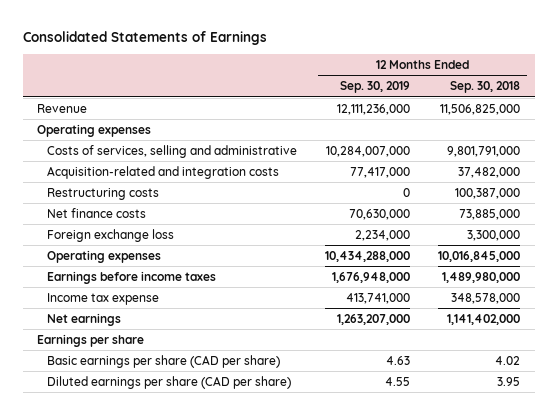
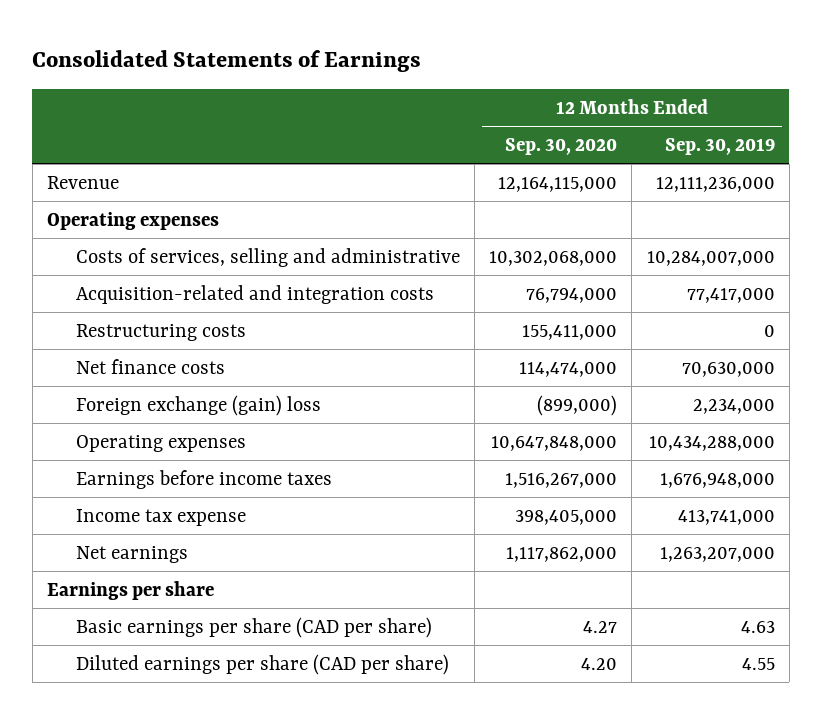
[450,81,521,94] Sep. 30, 2018 -> none
none -> [505,137,618,155] Sep. 30, 2020
[46,228,174,242] Foreign exchange loss -> [76,394,322,416] Foreign exchange (gain) loss

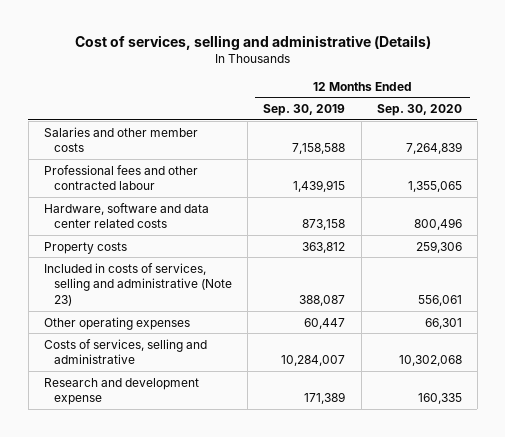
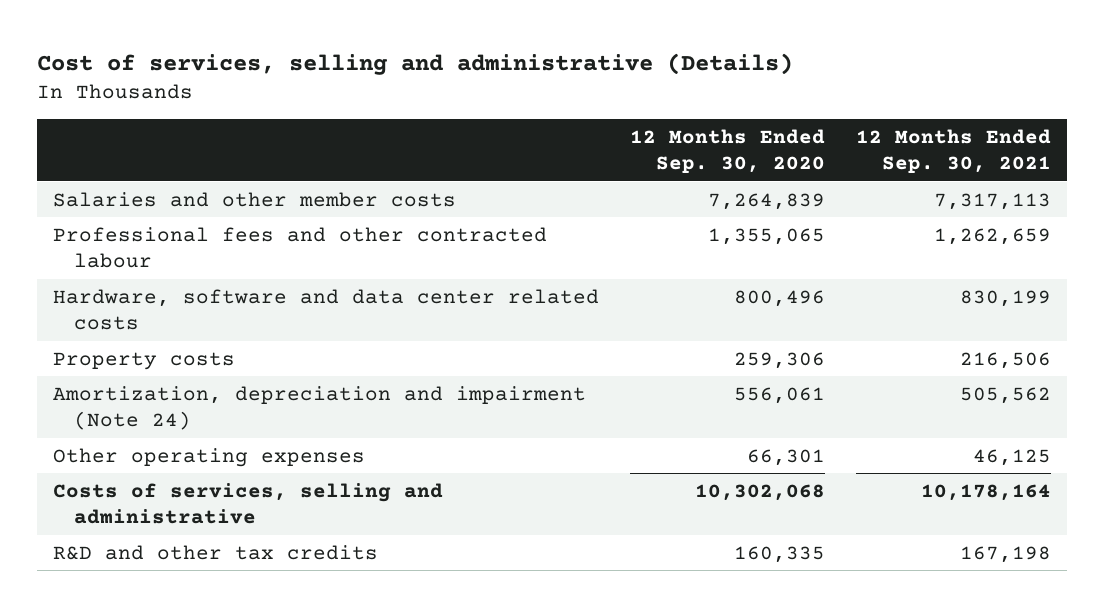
[263,104,346,117] Sep. 30, 2019 -> none
none -> [856,128,1052,174] 12 Months Ended Sep. 30, 2021
[43,262,232,306] Included in costs of services, selling and administrative (Note 23) -> [52,385,586,431] Amortization, depreciation and impairment (Note 24)
[43,377,199,406] Research and development expense -> [52,544,378,560] R&D and other tax credits

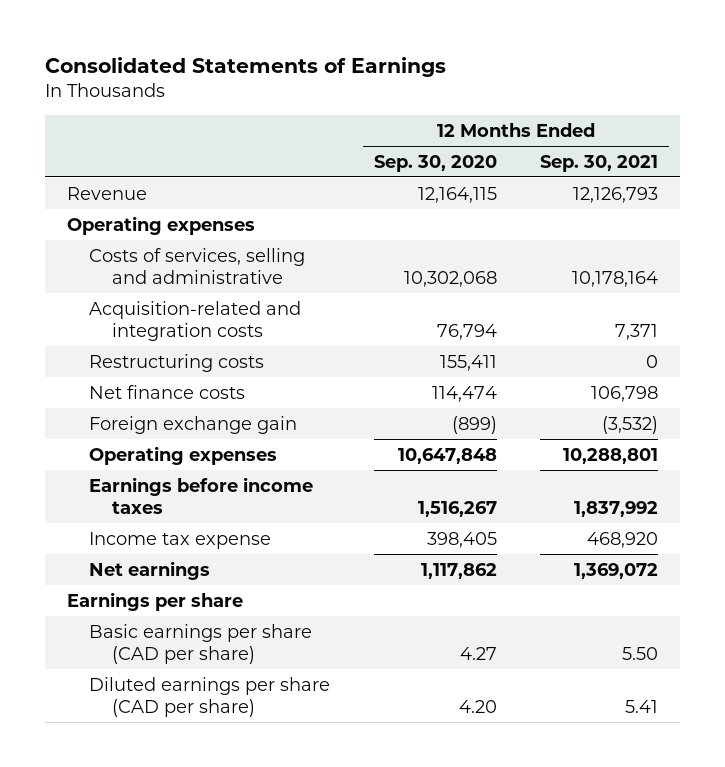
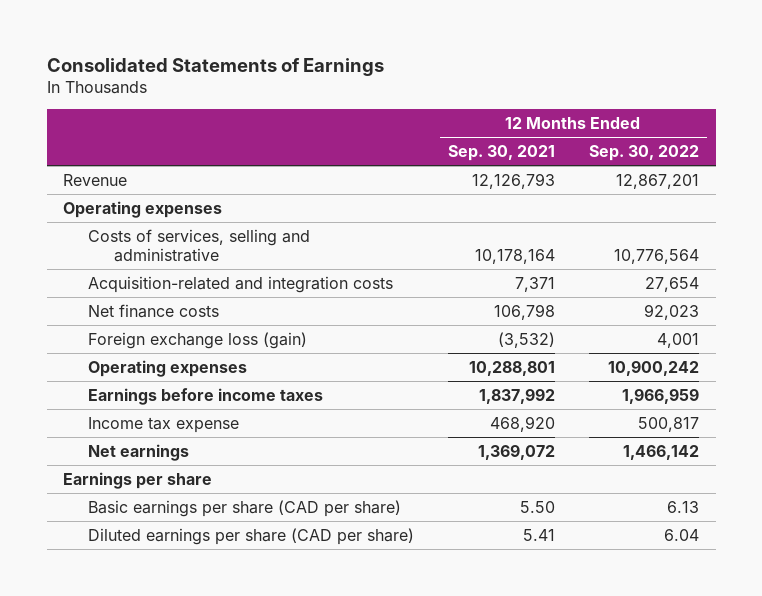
[373,154,497,172] Sep. 30, 2020 -> none
none -> [588,145,699,162] Sep. 30, 2022
[89,353,265,372] Restructuring costs -> none
[89,415,298,434] Foreign exchange gain -> [88,331,308,349] Foreign exchange loss (gain)

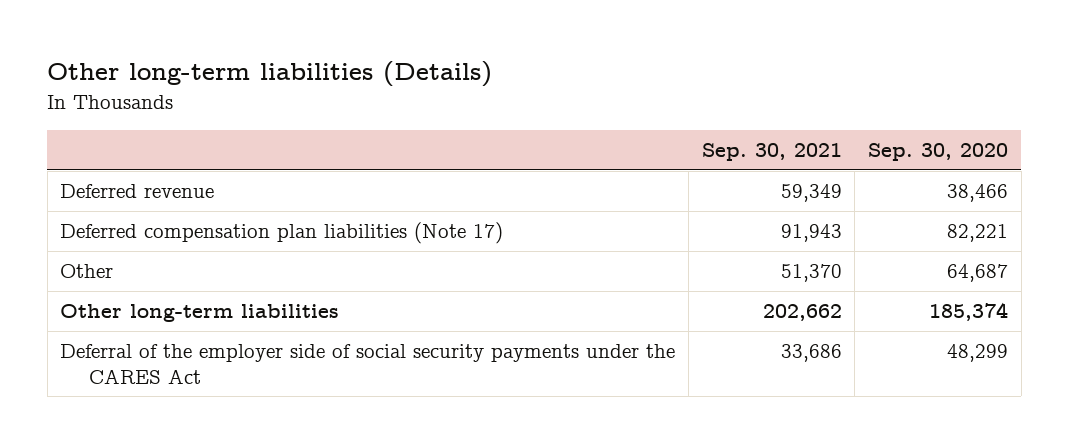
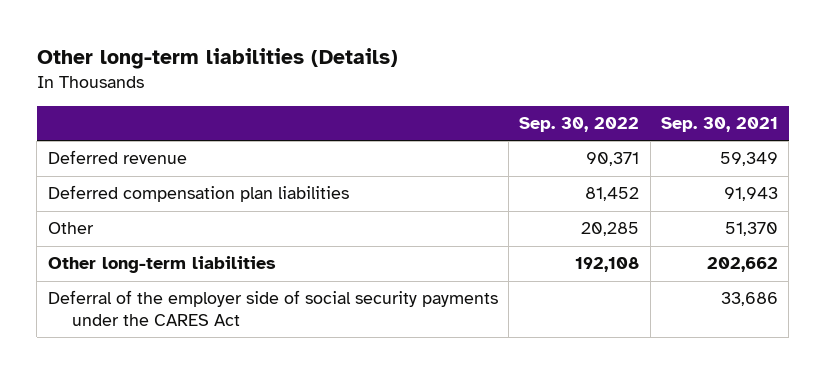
[867,143,1008,162] Sep. 30, 2020 -> none
none -> [519,117,640,133] Sep. 30, 2022
[60,222,504,245] Deferred compensation plan liabilities (Note 17) -> [47,185,349,203] Deferred compensation plan liabilities

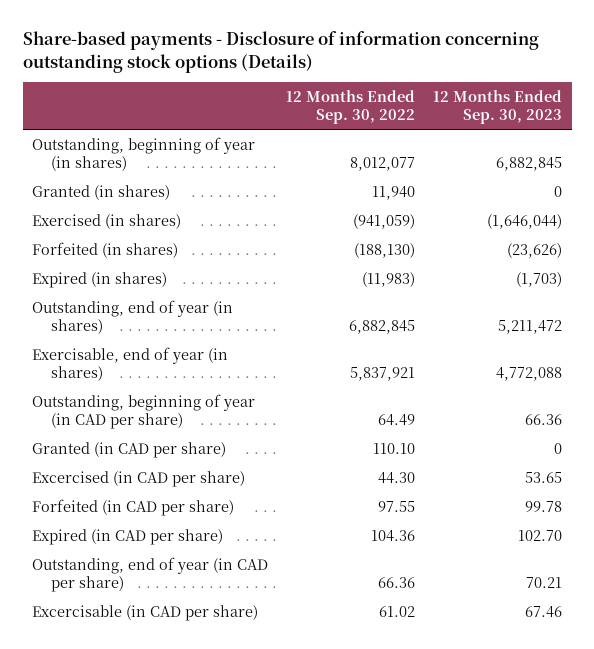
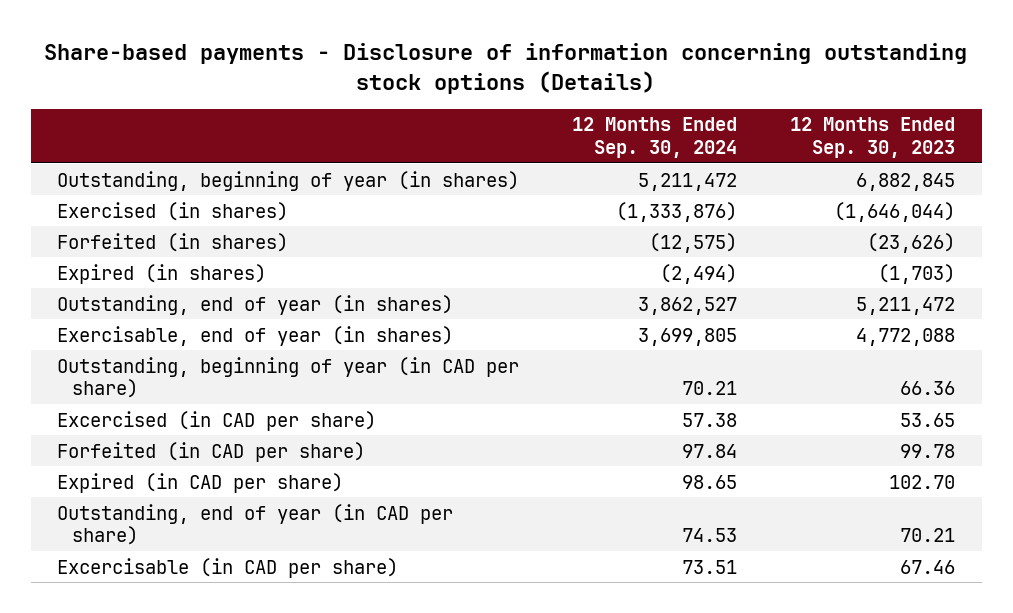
[286,90,416,125] 12 Months Ended Sep. 30, 2022 -> none
none -> [572,117,738,158] 12 Months Ended Sep. 30, 2024
[31,184,170,200] Granted (in shares) -> none
[31,441,226,458] Granted (in CAD per share) -> none

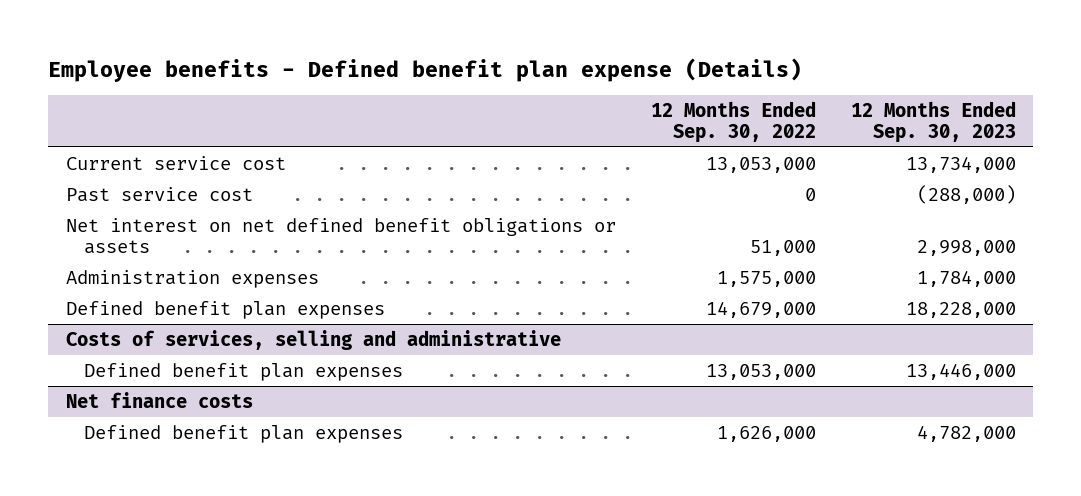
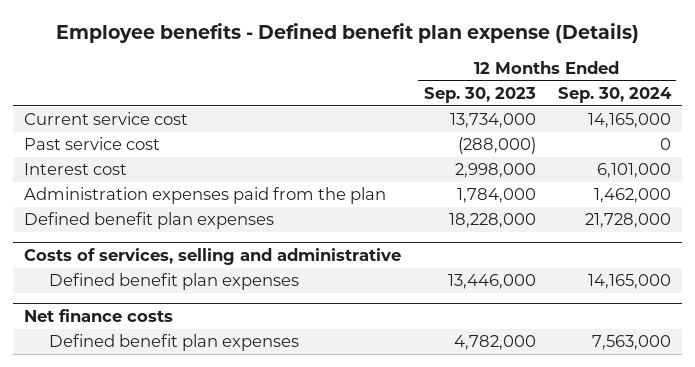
[650,100,816,143] 12 Months Ended Sep. 30, 2022 -> none
none -> [557,87,672,104] Sep. 30, 2024
[65,217,616,254] Net interest on net defined benefit obligations or assets -> [24,163,128,176] Interest cost
[65,269,319,288] Administration expenses -> [24,187,387,205] Administration expenses paid from the plan

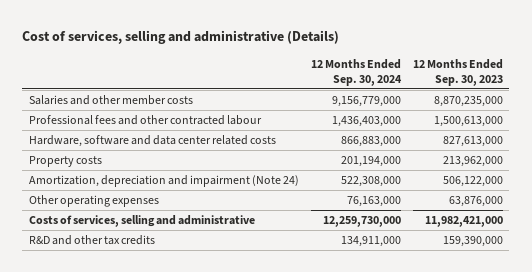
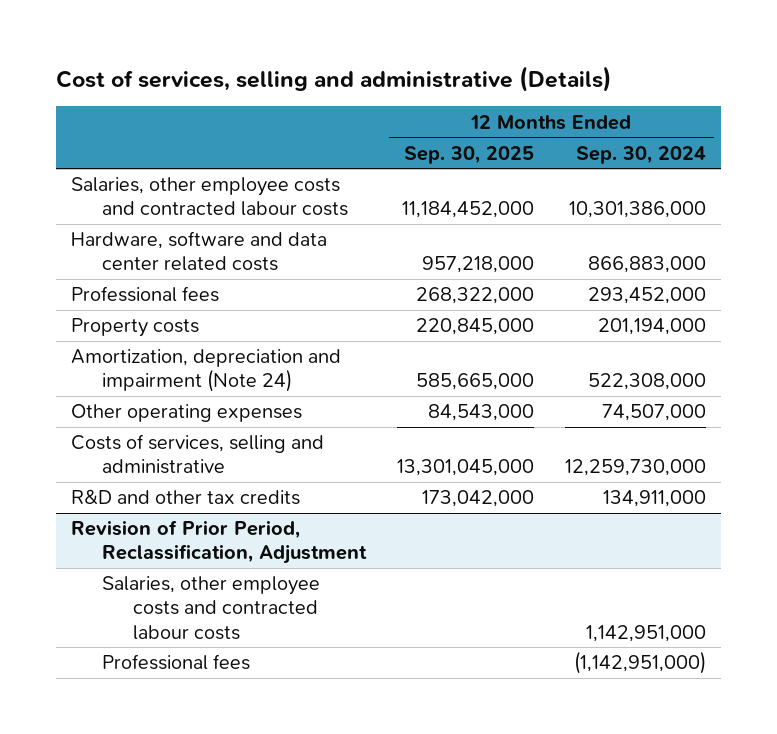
[413,58,504,86] 12 Months Ended Sep. 30, 2023 -> none
none -> [404,145,535,164] Sep. 30, 2025
[28,115,262,126] Professional fees and other contracted labour -> none
[28,95,193,106] Salaries and other member costs -> [71,177,349,217] Salaries, other employee costs and contracted labour costs
[331,96,401,108] 9,156,779,000 -> [568,201,706,219] 10,301,386,000
none -> [71,286,220,303] Professional fees
[346,196,401,208] 76,163,000 -> [601,404,706,422] 74,507,000
none -> [71,520,368,565] Revision of Prior Period, Reclassification, Adjustment
none -> [102,576,321,640] Salaries, other employee costs and contracted labour costs
none -> [102,654,251,671] Professional fees

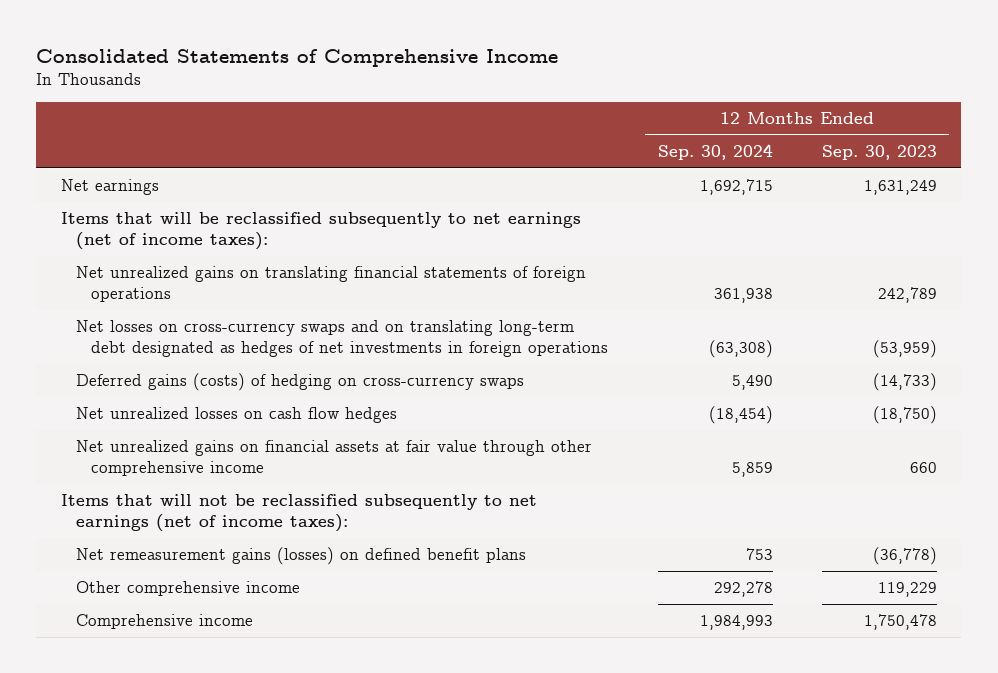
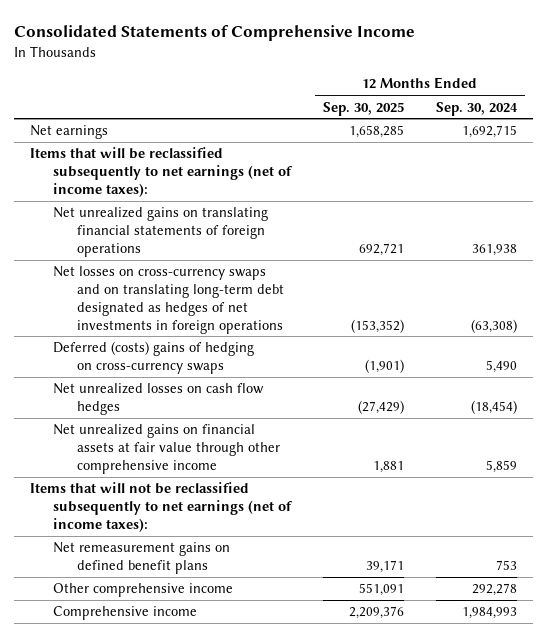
[821,145,937,161] Sep. 30, 2023 -> none
none -> [323,101,405,116] Sep. 30, 2025
[76,373,525,392] Deferred gains (costs) of hedging on cross-currency swaps -> [53,341,255,375] Deferred (costs) gains of hedging on cross-currency swaps
[76,547,527,566] Net remeasurement gains (losses) on defined benefit plans -> [53,542,231,575] Net remeasurement gains on defined benefit plans

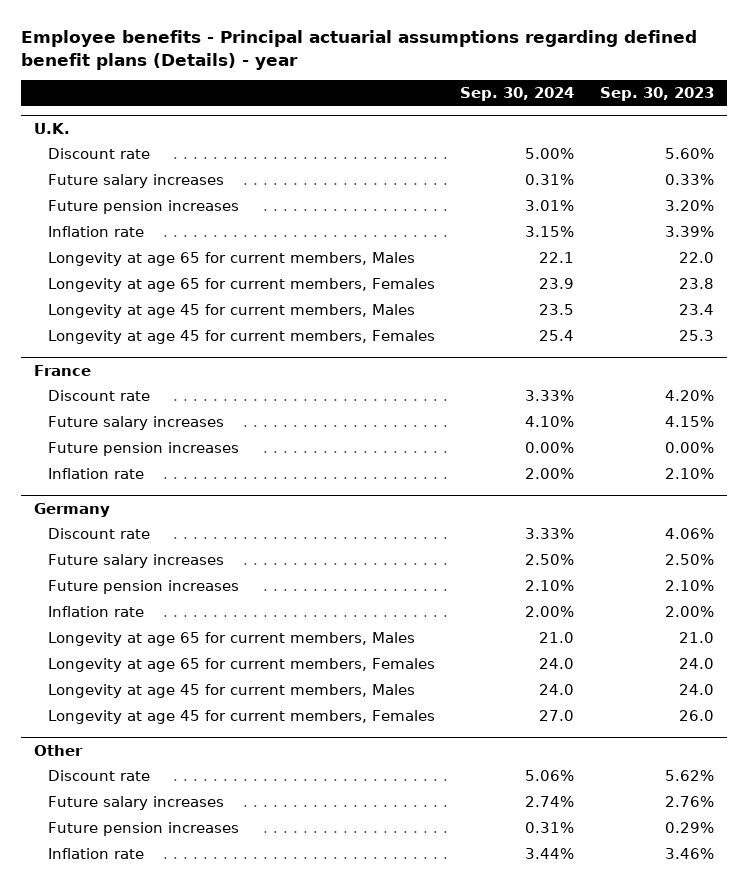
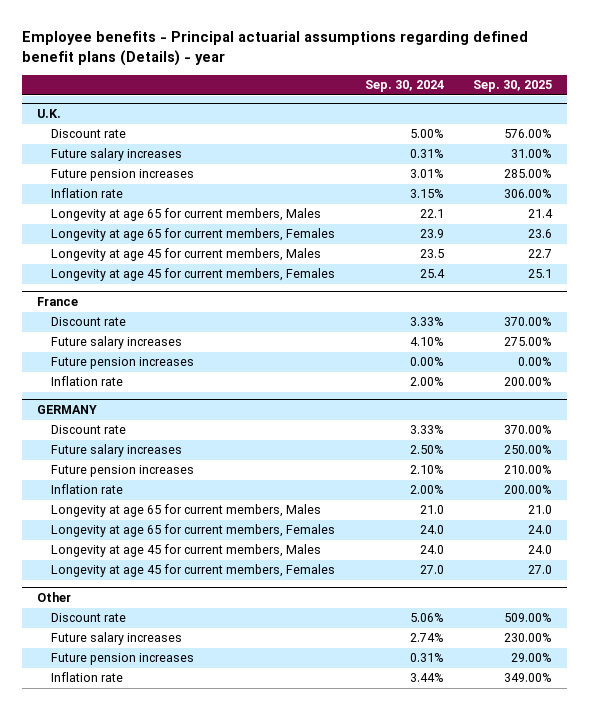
[599,87,714,102] Sep. 30, 2023 -> none
none -> [473,80,553,93] Sep. 30, 2025
[33,502,110,517] Germany -> [37,405,98,415] GERMANY

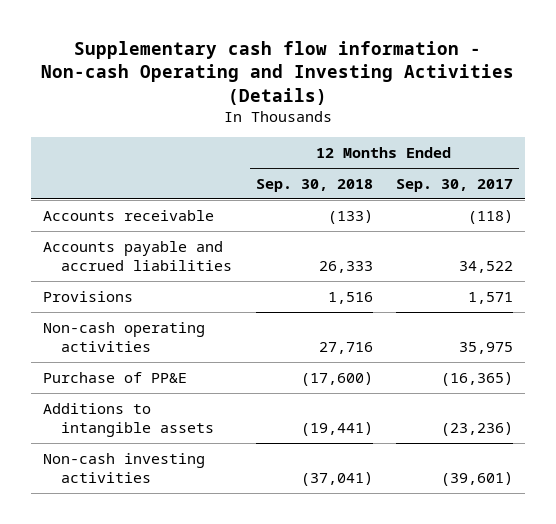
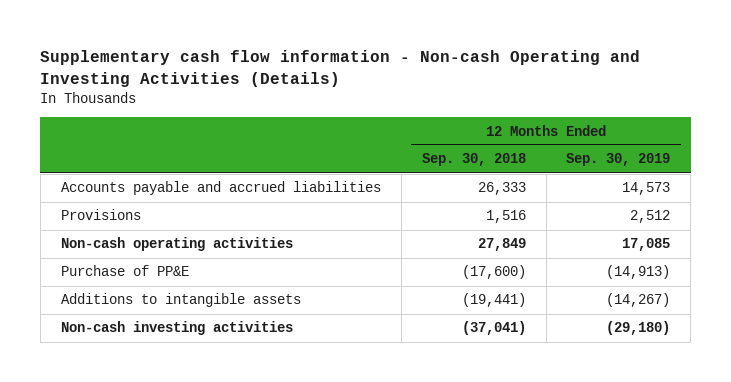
[396,178,514,192] Sep. 30, 2017 -> none
none -> [566,153,671,167] Sep. 30, 2019
[42,209,214,221] Accounts receivable -> none
[318,341,373,354] 27,716 -> [477,238,526,252] 27,849

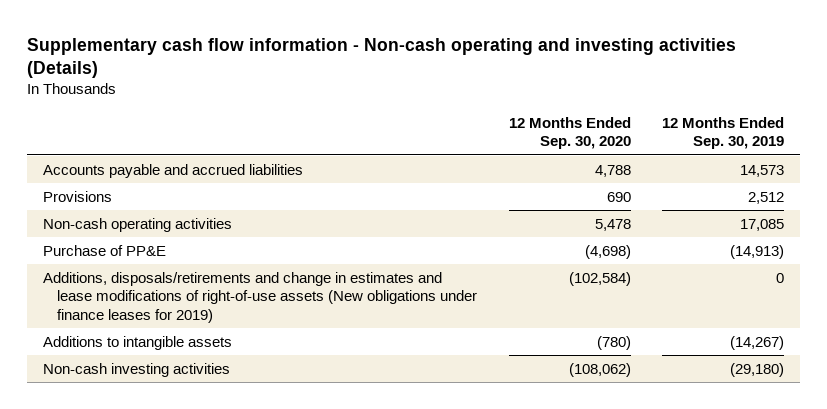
[40,50,641,88] Supplementary cash flow information - Non-cash Operating and Investing Activities (Details) -> [27,37,737,78] Supplementary cash flow information - Non-cash operating and investing activities (Details)
[421,153,526,167] Sep. 30, 2018 -> none
none -> [508,117,631,150] 12 Months Ended Sep. 30, 2020
none -> [43,271,478,323] Additions, disposals/retirements and change in estimates and lease modifications of right-of-use assets (New obligations under finance leases for 2019)

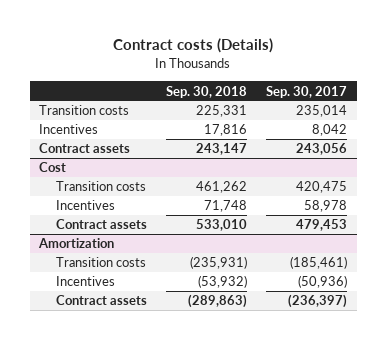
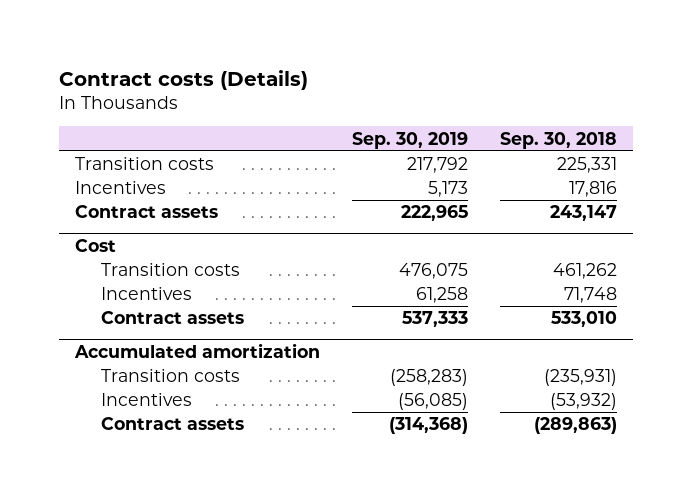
[266,85,348,98] Sep. 30, 2017 -> none
none -> [351,131,468,149] Sep. 30, 2019
[38,238,115,249] Amortization -> [73,343,320,359] Accumulated amortization

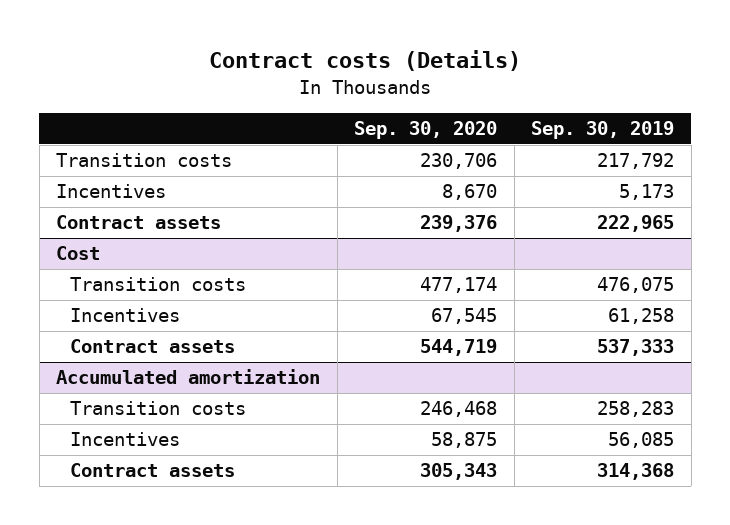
[499,131,617,149] Sep. 30, 2018 -> none
none -> [354,121,498,140] Sep. 30, 2020
[389,369,468,387] (258,283) -> [597,401,675,418] 258,283
[397,393,468,411] (56,085) -> [608,432,675,449] 56,085
[388,417,468,435] (314,368) -> [597,463,675,481] 314,368

